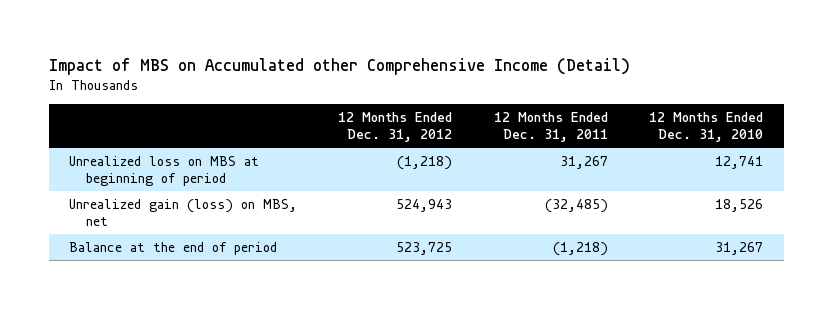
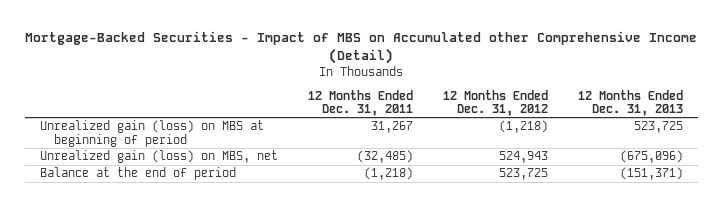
[48,57,630,75] Impact of MBS on Accumulated other Comprehensive Income (Detail) -> [25,31,698,65] Mortgage-Backed Securities - Impact of MBS on Accumulated other Comprehensive Income (Detail)
[648,112,763,142] 12 Months Ended Dec. 31, 2010 -> none
none -> [577,89,683,116] 12 Months Ended Dec. 31, 2013
[69,155,260,186] Unrealized loss on MBS at beginning of period -> [39,120,264,147] Unrealized gain (loss) on MBS at beginning of period

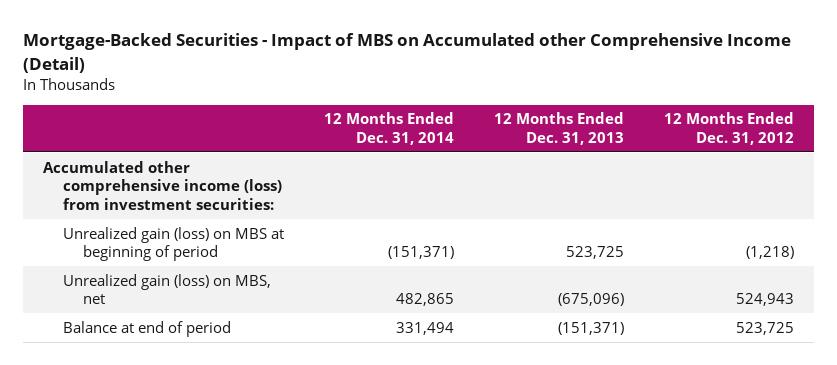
[307,89,413,116] 12 Months Ended Dec. 31, 2011 -> none
none -> [324,112,455,145] 12 Months Ended Dec. 31, 2014
none -> [43,160,283,210] Accumulated other comprehensive income (loss) from investment securities:
[39,167,236,181] Balance at the end of period -> [63,320,232,337] Balance at end of period

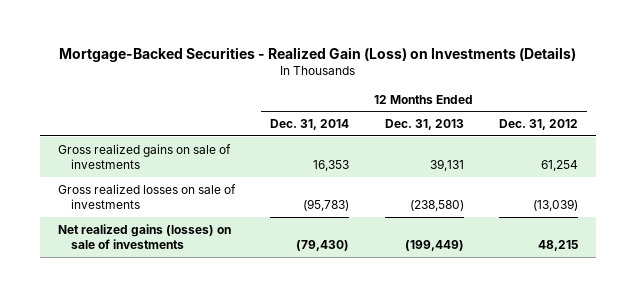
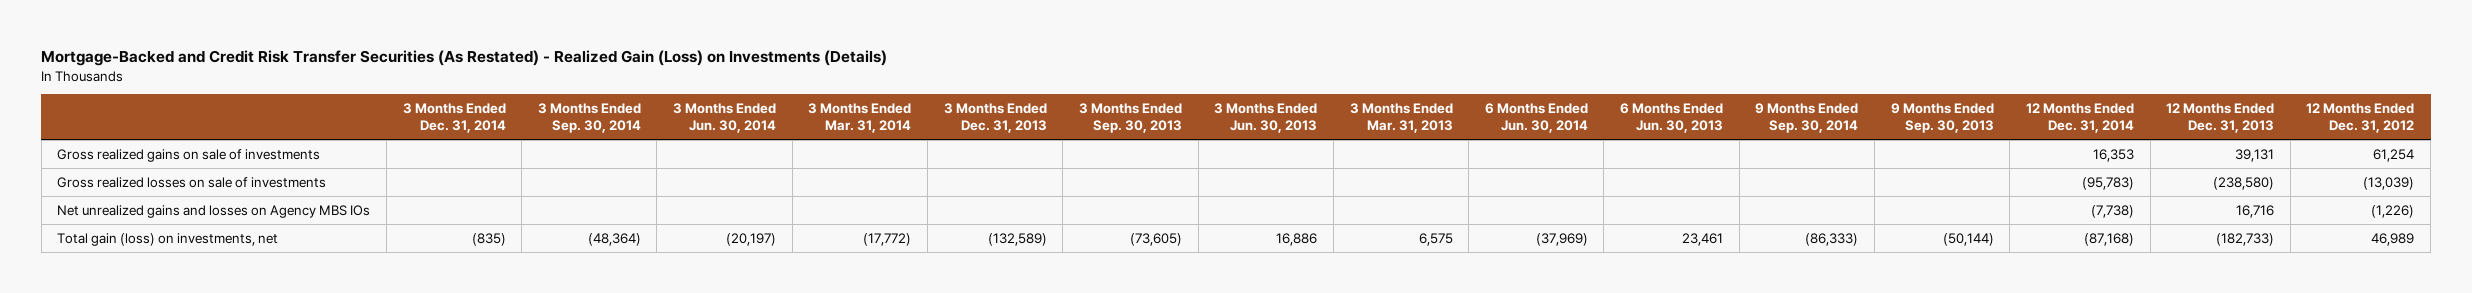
[59,46,577,62] Mortgage-Backed Securities - Realized Gain (Loss) on Investments (Details) -> [41,50,888,67] Mortgage-Backed and Credit Risk Transfer Securities (As Restated) - Realized Gain (Loss) on Investments (Details)
none -> [402,102,506,134] 3 Months Ended Dec. 31, 2014
none -> [537,102,641,134] 3 Months Ended Sep. 30, 2014
none -> [673,102,777,134] 3 Months Ended Jun. 30, 2014
none -> [808,102,912,134] 3 Months Ended Mar. 31, 2014
none -> [943,102,1047,134] 3 Months Ended Dec. 31, 2013
none -> [1078,102,1182,134] 3 Months Ended Sep. 30, 2013
none -> [1214,102,1318,134] 3 Months Ended Jun. 30, 2013
none -> [1349,102,1453,134] 3 Months Ended Mar. 31, 2013
none -> [1484,102,1588,134] 6 Months Ended Jun. 30, 2014
none -> [1620,102,1724,134] 6 Months Ended Jun. 30, 2013
none -> [1755,102,1859,134] 9 Months Ended Sep. 30, 2014
none -> [1890,102,1994,134] 9 Months Ended Sep. 30, 2013
none -> [57,204,371,218] Net unrealized gains and losses on Agency MBS IOs
[57,223,231,250] Net realized gains (losses) on sale of investments -> [57,232,279,246] Total gain (loss) on investments, net
[296,240,350,252] (79,430) -> [2083,232,2134,246] (87,168)
[404,240,464,252] (199,449) -> [2216,232,2275,246] (182,733)
[538,240,579,252] 48,215 -> [2371,232,2415,246] 46,989

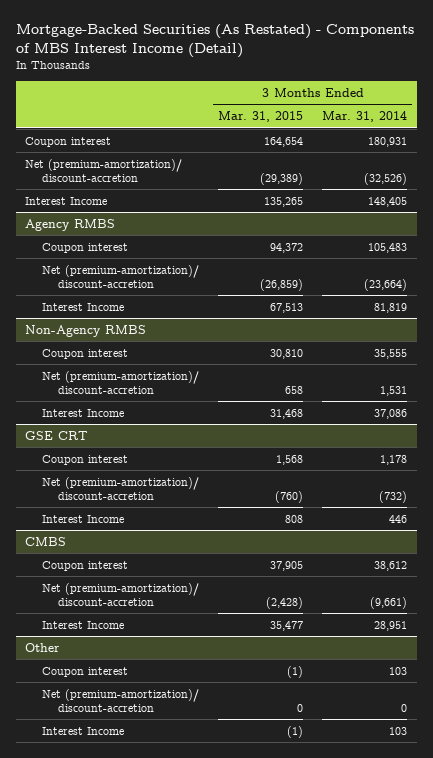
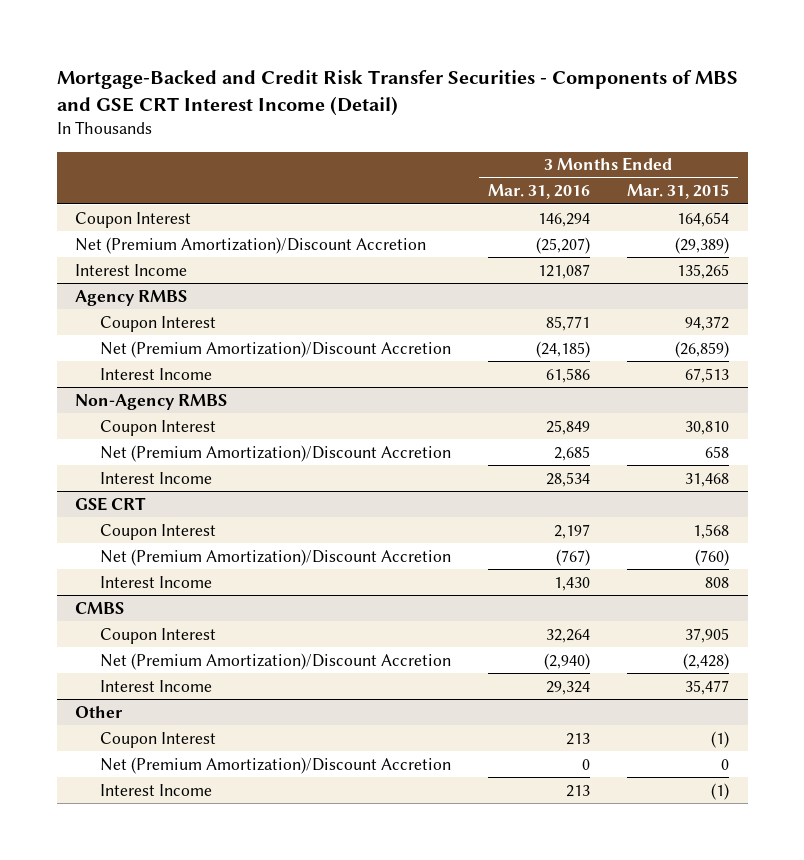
[15,24,414,59] Mortgage-Backed Securities (As Restated) - Components of MBS Interest Income (Detail) -> [56,69,738,116] Mortgage-Backed and Credit Risk Transfer Securities - Components of MBS and GSE CRT Interest Income (Detail)
[322,111,408,123] Mar. 31, 2014 -> none
none -> [487,184,590,200] Mar. 31, 2016
[25,136,112,147] Coupon interest -> [75,211,192,228] Coupon Interest
[25,158,183,182] Net (premium-amortization)/ discount-accretion -> [75,236,427,254] Net (Premium Amortization)/Discount Accretion
[41,242,128,253] Coupon interest -> [99,315,216,332] Coupon Interest
[41,264,199,288] Net (premium-amortization)/ discount-accretion -> [99,340,451,358] Net (Premium Amortization)/Discount Accretion
[41,348,128,359] Coupon interest -> [99,419,216,436] Coupon Interest
[41,370,199,394] Net (premium-amortization)/ discount-accretion -> [99,444,451,462] Net (Premium Amortization)/Discount Accretion
[41,454,128,465] Coupon interest -> [99,523,216,540] Coupon Interest
[41,476,199,500] Net (premium-amortization)/ discount-accretion -> [99,548,451,566] Net (Premium Amortization)/Discount Accretion
[41,560,128,571] Coupon interest -> [99,627,216,644] Coupon Interest
[41,582,199,606] Net (premium-amortization)/ discount-accretion -> [99,652,451,670] Net (Premium Amortization)/Discount Accretion
[41,666,128,677] Coupon interest -> [99,731,216,748] Coupon Interest
[41,688,199,712] Net (premium-amortization)/ discount-accretion -> [99,756,451,774] Net (Premium Amortization)/Discount Accretion

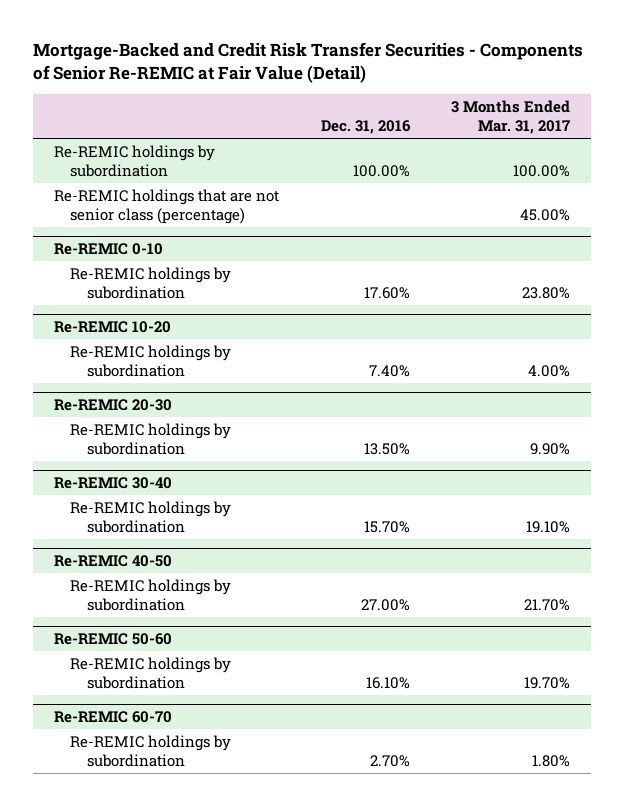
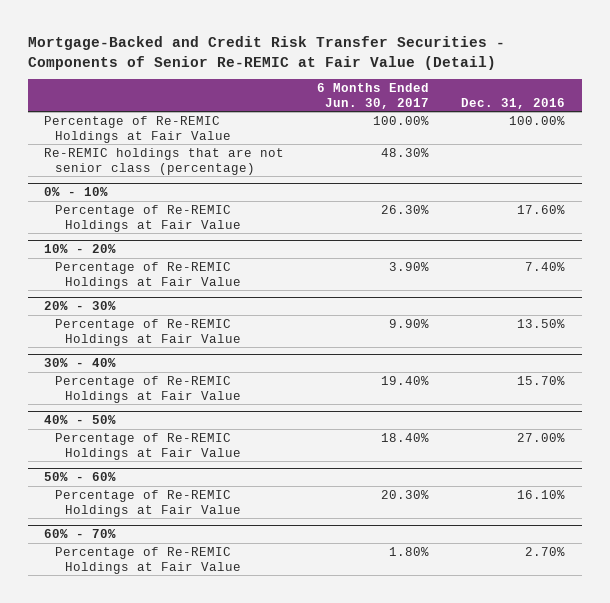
[451,99,571,134] 3 Months Ended Mar. 31, 2017 -> none
none -> [316,82,429,109] 6 Months Ended Jun. 30, 2017
[53,144,215,177] Re-REMIC holdings by subordination -> [44,115,231,143] Percentage of Re-REMIC Holdings at Fair Value
[53,243,163,256] Re-REMIC 0-10 -> [44,187,109,197] 0% - 10%
[70,266,232,299] Re-REMIC holdings by subordination -> [54,204,242,232] Percentage of Re-REMIC Holdings at Fair Value
[53,321,171,334] Re-REMIC 10-20 -> [44,244,117,254] 10% - 20%
[70,344,232,377] Re-REMIC holdings by subordination -> [54,261,242,289] Percentage of Re-REMIC Holdings at Fair Value
[53,399,172,412] Re-REMIC 20-30 -> [44,301,117,311] 20% - 30%
[70,422,232,455] Re-REMIC holdings by subordination -> [54,318,242,346] Percentage of Re-REMIC Holdings at Fair Value
[53,477,172,490] Re-REMIC 30-40 -> [44,358,117,368] 30% - 40%
[70,500,232,533] Re-REMIC holdings by subordination -> [54,375,242,403] Percentage of Re-REMIC Holdings at Fair Value
[53,555,172,568] Re-REMIC 40-50 -> [44,415,117,425] 40% - 50%
[70,578,232,611] Re-REMIC holdings by subordination -> [54,432,242,460] Percentage of Re-REMIC Holdings at Fair Value
[53,633,172,646] Re-REMIC 50-60 -> [44,472,117,482] 50% - 60%
[70,656,232,689] Re-REMIC holdings by subordination -> [54,489,242,517] Percentage of Re-REMIC Holdings at Fair Value
[53,711,172,724] Re-REMIC 60-70 -> [44,529,117,539] 60% - 70%
[70,734,232,767] Re-REMIC holdings by subordination -> [54,546,242,574] Percentage of Re-REMIC Holdings at Fair Value

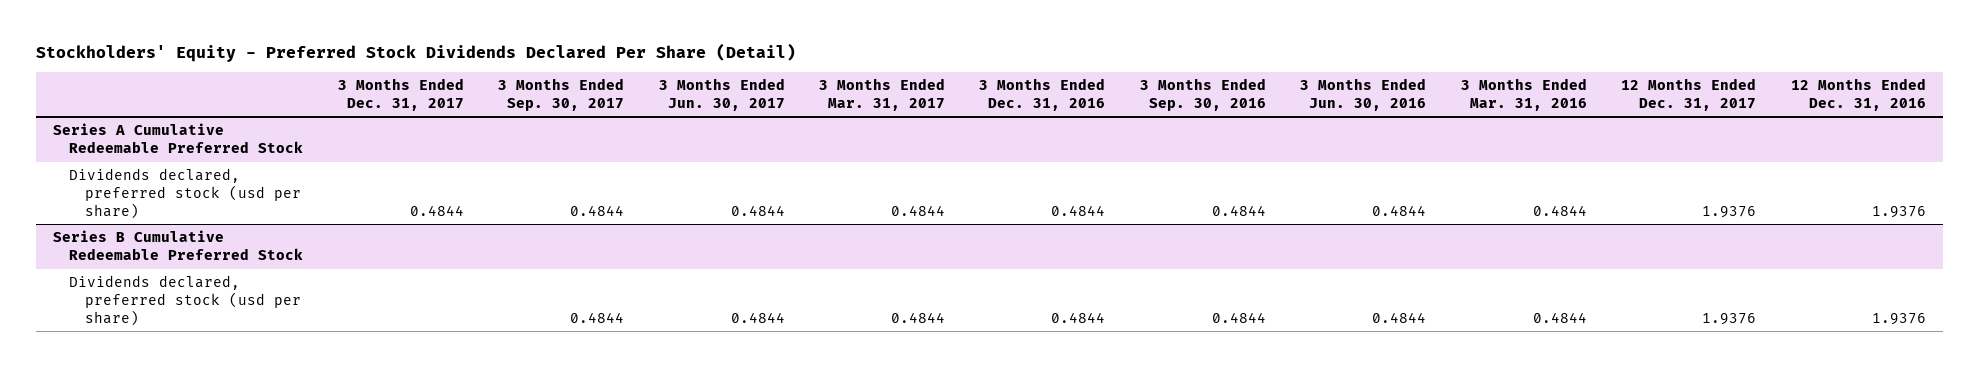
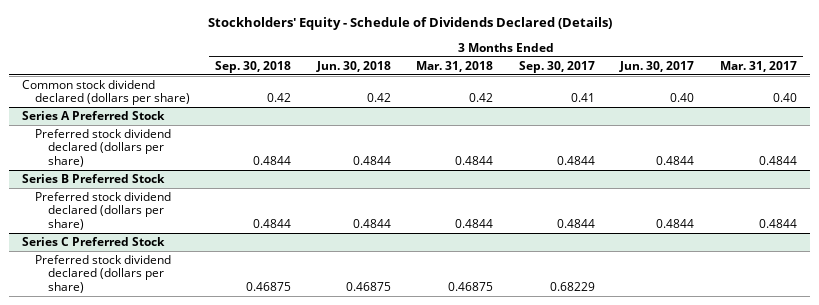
[35,42,796,62] Stockholders' Equity - Preferred Stock Dividends Declared Per Share (Detail) -> [207,17,612,31] Stockholders' Equity - Schedule of Dividends Declared (Details)
[337,78,464,111] 3 Months Ended Dec. 31, 2017 -> none
[979,78,1106,111] 3 Months Ended Dec. 31, 2016 -> none
[1139,78,1266,111] 3 Months Ended Sep. 30, 2016 -> none
[1300,78,1427,111] 3 Months Ended Jun. 30, 2016 -> none
[1460,78,1587,111] 3 Months Ended Mar. 31, 2016 -> none
[1621,78,1757,111] 12 Months Ended Dec. 31, 2017 -> none
[1790,78,1926,111] 12 Months Ended Dec. 31, 2016 -> none
none -> [215,60,292,73] Sep. 30, 2018
none -> [315,60,391,72] Jun. 30, 2018
none -> [416,60,494,72] Mar. 31, 2018
none -> [22,80,190,106] Common stock dividend declared (dollars per share)
[52,123,304,153] Series A Cumulative Redeemable Preferred Stock -> [22,111,166,121] Series A Preferred Stock
[69,168,302,219] Dividends declared, preferred stock (usd per share) -> [34,129,171,167] Preferred stock dividend declared (dollars per share)
[52,230,304,260] Series B Cumulative Redeemable Preferred Stock -> [22,174,166,184] Series B Preferred Stock
[69,275,302,326] Dividends declared, preferred stock (usd per share) -> [34,192,171,230] Preferred stock dividend declared (dollars per share)
none -> [22,237,166,247] Series C Preferred Stock
none -> [34,255,171,293] Preferred stock dividend declared (dollars per share)

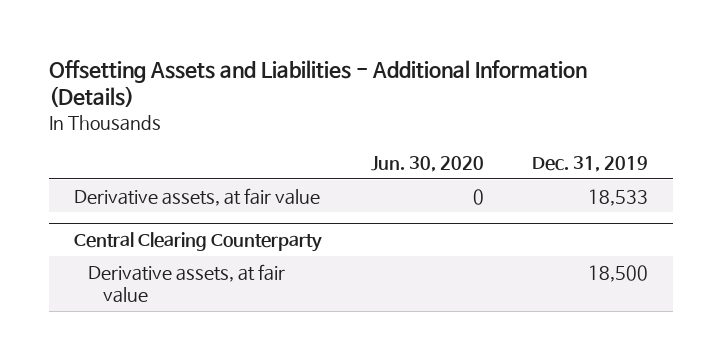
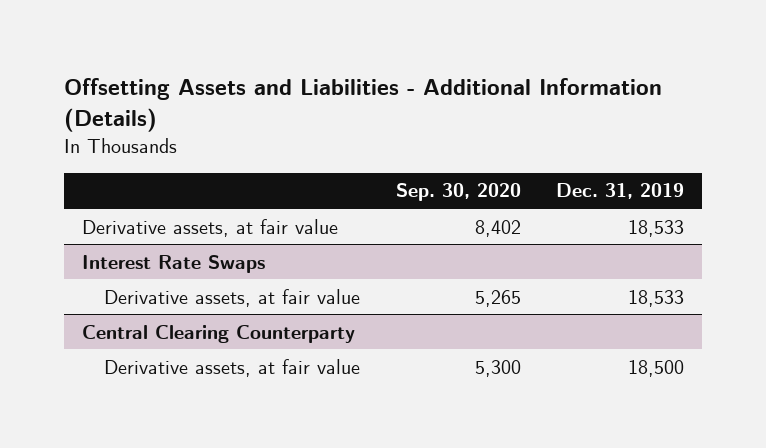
[370,155,484,172] Jun. 30, 2020 -> none
none -> [395,183,521,202] Sep. 30, 2020
none -> [81,254,265,273] Interest Rate Swaps
none -> [104,288,361,307] Derivative assets, at fair value

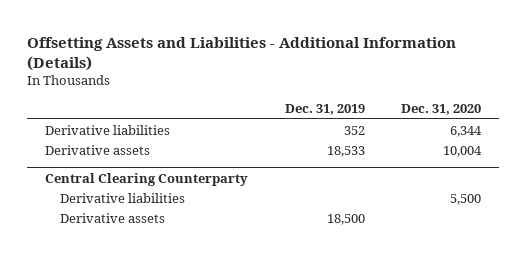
[395,183,521,202] Sep. 30, 2020 -> none
none -> [400,104,481,116] Dec. 31, 2020
[81,254,265,273] Interest Rate Swaps -> none
[104,288,361,307] Derivative assets, at fair value -> none
none -> [45,124,171,135] Derivative liabilities
[81,218,338,237] Derivative assets, at fair value -> [45,144,151,155] Derivative assets
none -> [59,192,185,203] Derivative liabilities
[104,358,361,377] Derivative assets, at fair value -> [59,212,165,223] Derivative assets

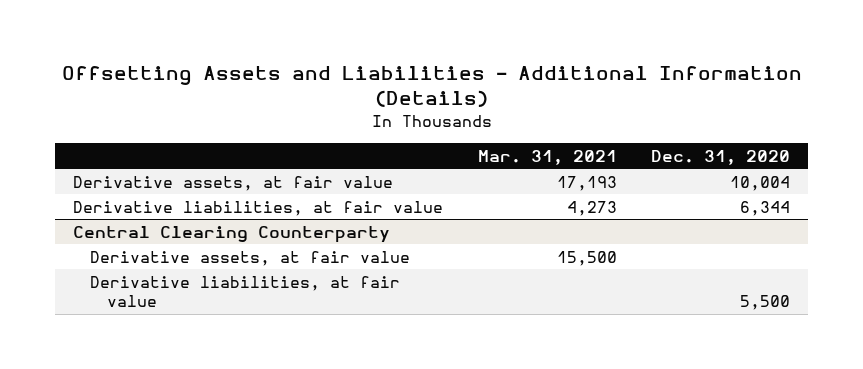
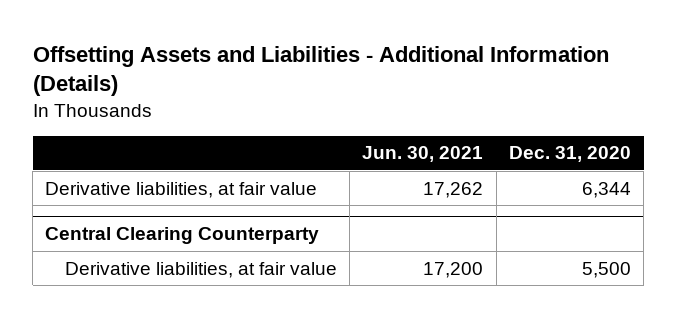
[477,149,617,165] Mar. 31, 2021 -> none
none -> [362,146,484,163] Jun. 30, 2021
[72,175,393,191] Derivative assets, at fair value -> none
[89,250,410,266] Derivative assets, at fair value -> none

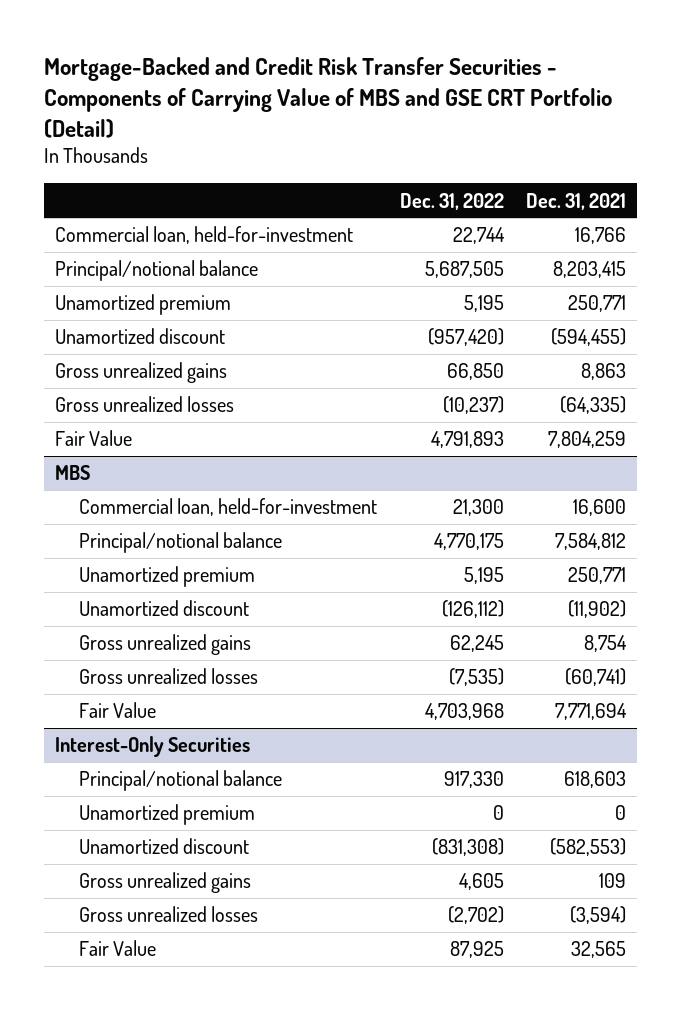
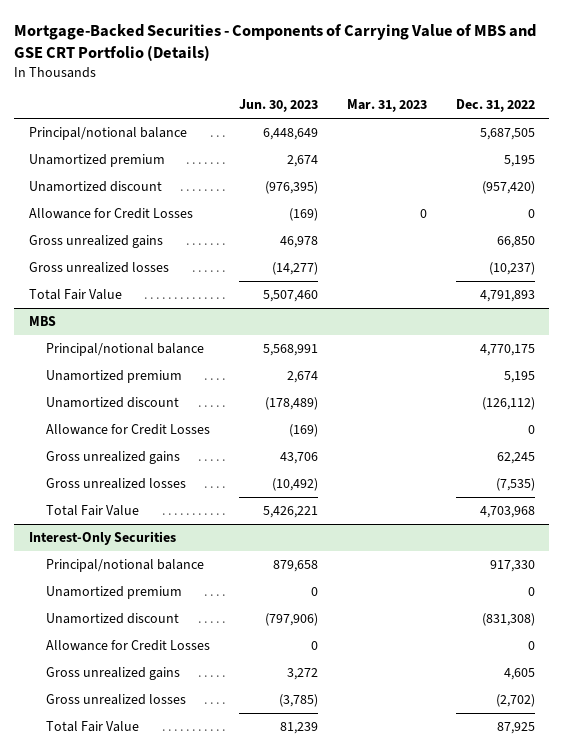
[43,56,612,138] Mortgage-Backed and Credit Risk Transfer Securities - Components of Carrying Value of MBS and GSE CRT Portfolio (Detail) -> [14,24,537,62] Mortgage-Backed Securities - Components of Carrying Value of MBS and GSE CRT Portfolio (Details)
[526,192,627,210] Dec. 31, 2021 -> none
none -> [239,99,319,113] Jun. 30, 2023
none -> [347,99,428,113] Mar. 31, 2023
[55,226,354,245] Commercial loan, held-for-investment -> none
none -> [28,207,193,219] Allowance for Credit Losses
[55,430,133,447] Fair Value -> [28,288,122,300] Total Fair Value
[79,498,378,517] Commercial loan, held-for-investment -> none
none -> [46,423,211,435] Allowance for Credit Losses
[79,702,157,719] Fair Value -> [46,504,140,516] Total Fair Value
none -> [46,639,211,651] Allowance for Credit Losses
[79,940,157,957] Fair Value -> [46,720,140,732] Total Fair Value

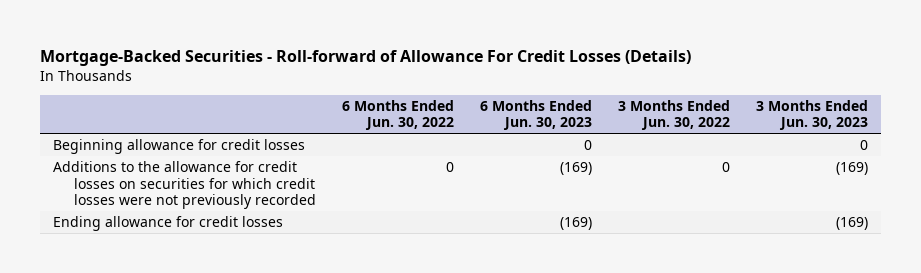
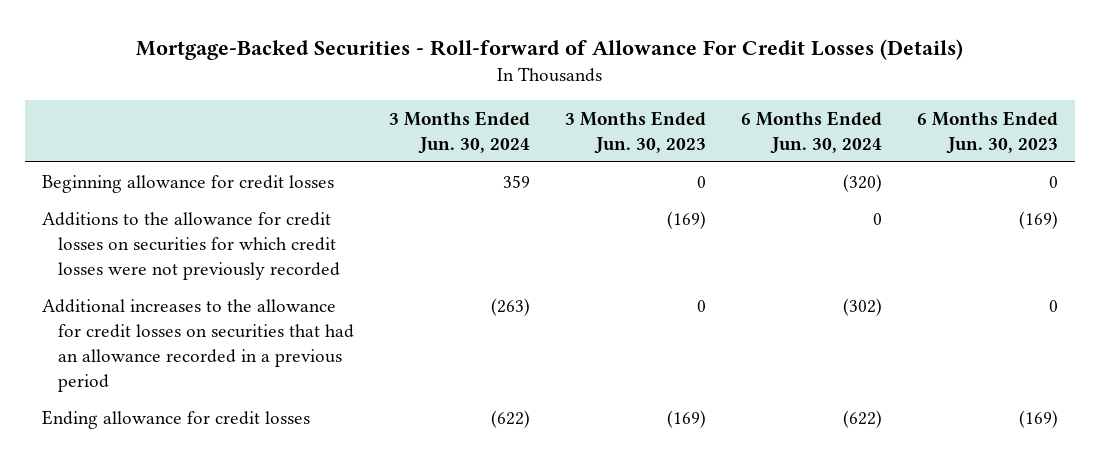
[341,99,454,131] 6 Months Ended Jun. 30, 2022 -> none
[618,99,731,131] 3 Months Ended Jun. 30, 2022 -> none
none -> [388,110,530,154] 3 Months Ended Jun. 30, 2024
none -> [740,110,882,154] 6 Months Ended Jun. 30, 2024
none -> [42,298,354,392] Additional increases to the allowance for credit losses on securities that had an allowance recorded in a previous period

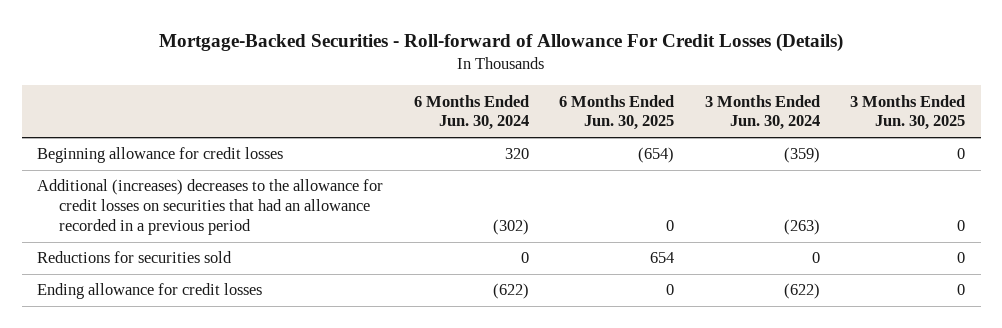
[564,110,706,154] 3 Months Ended Jun. 30, 2023 -> none
[916,110,1058,154] 6 Months Ended Jun. 30, 2023 -> none
none -> [559,94,675,131] 6 Months Ended Jun. 30, 2025
none -> [850,94,966,131] 3 Months Ended Jun. 30, 2025
[42,211,340,280] Additions to the allowance for credit losses on securities for which credit losses were not previously recorded -> none
[502,174,530,188] 359 -> [783,147,820,164] (359)
[842,173,882,192] (320) -> [504,148,529,160] 320
[42,298,354,392] Additional increases to the allowance for credit losses on securities that had an allowance recorded in a previous period -> [36,179,383,236] Additional (increases) decreases to the allowance for credit losses on securities that had an allowance recorded in a previous period
none -> [36,251,232,264] Reductions for securities sold

